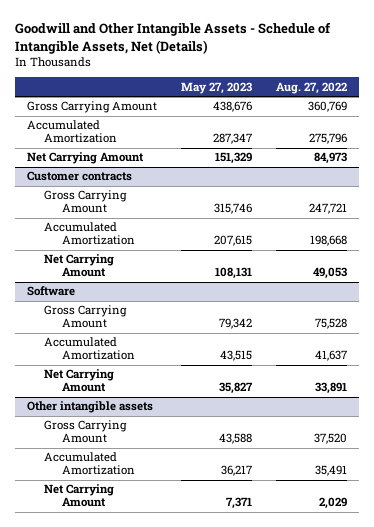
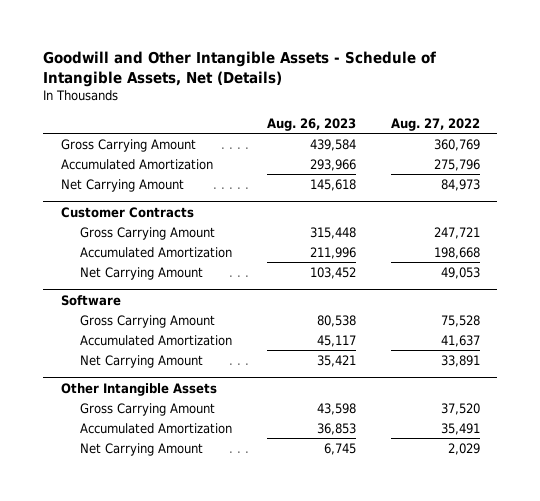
[181,81,253,94] May 27, 2023 -> none
none -> [266,117,356,131] Aug. 26, 2023
[27,171,133,182] Customer contracts -> [60,206,194,218] Customer Contracts
[27,401,154,414] Other intangible assets -> [60,382,217,396] Other Intangible Assets

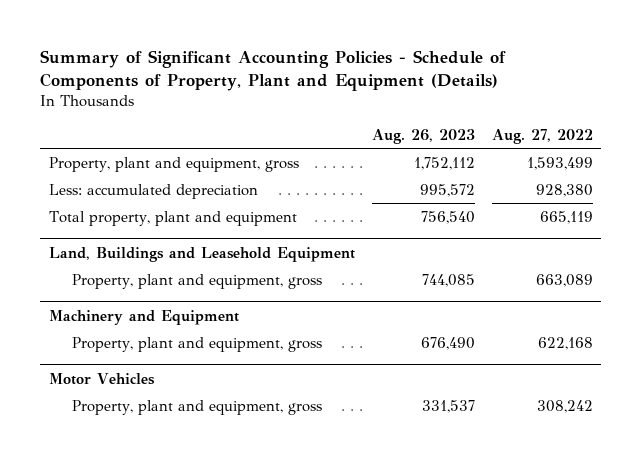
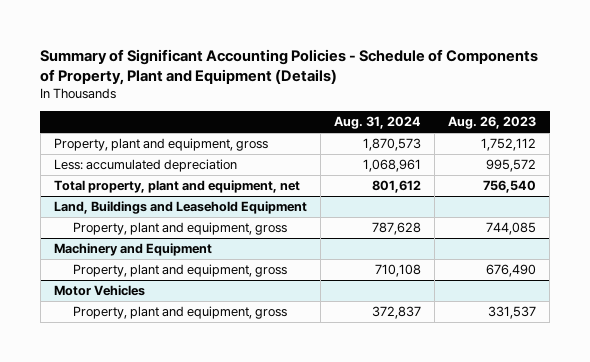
[491,128,593,144] Aug. 27, 2022 -> none
none -> [333,116,421,130] Aug. 31, 2024
[48,210,297,226] Total property, plant and equipment -> [53,180,300,194] Total property, plant and equipment, net

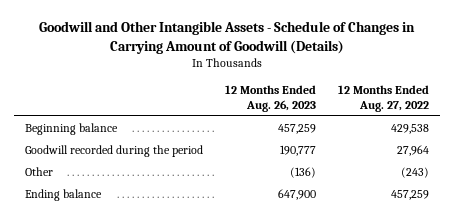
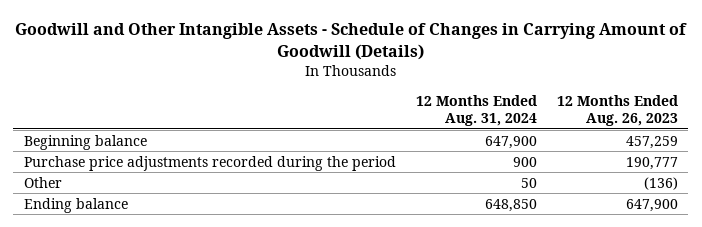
[337,84,429,112] 12 Months Ended Aug. 27, 2022 -> none
none -> [415,95,537,127] 12 Months Ended Aug. 31, 2024
[24,144,203,157] Goodwill recorded during the period -> [23,155,396,171] Purchase price adjustments recorded during the period

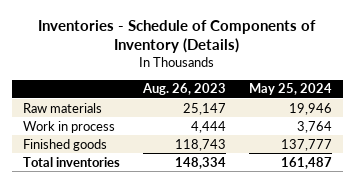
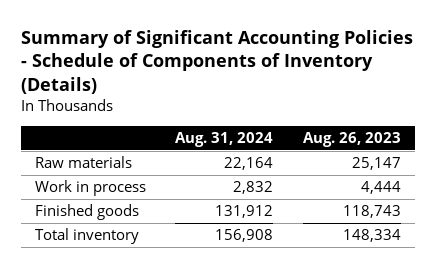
[38,19,317,54] Inventories - Schedule of Components of Inventory (Details) -> [20,29,413,94] Summary of Significant Accounting Policies - Schedule of Components of Inventory (Details)
[248,83,332,96] May 25, 2024 -> none
none -> [175,132,274,148] Aug. 31, 2024
[23,156,121,167] Total inventories -> [35,228,140,245] Total inventory

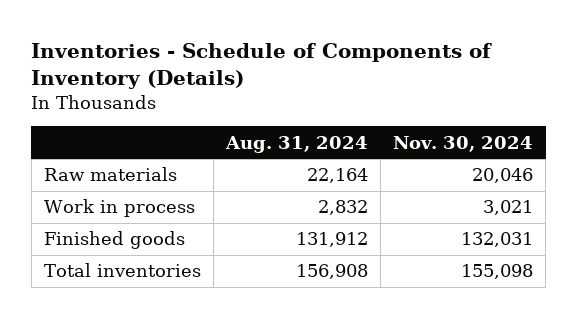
[20,29,413,94] Summary of Significant Accounting Policies - Schedule of Components of Inventory (Details) -> [31,43,493,90] Inventories - Schedule of Components of Inventory (Details)
[302,132,401,148] Aug. 26, 2023 -> none
none -> [393,135,534,152] Nov. 30, 2024
[35,228,140,245] Total inventory -> [43,263,201,278] Total inventories

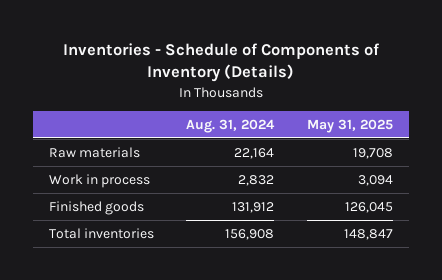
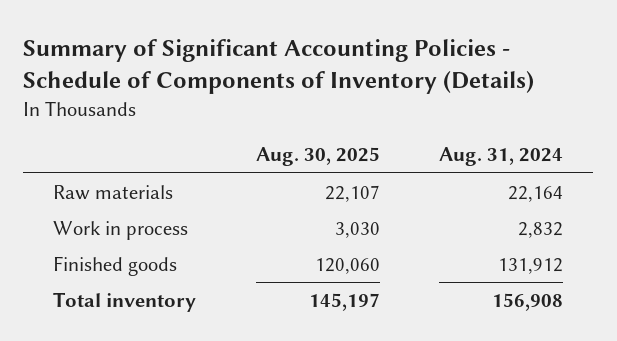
[62,43,380,83] Inventories - Schedule of Components of Inventory (Details) -> [23,38,535,94] Summary of Significant Accounting Policies - Schedule of Components of Inventory (Details)
[306,118,393,133] May 31, 2025 -> none
none -> [255,147,380,167] Aug. 30, 2025
[49,227,155,239] Total inventories -> [53,291,197,312] Total inventory

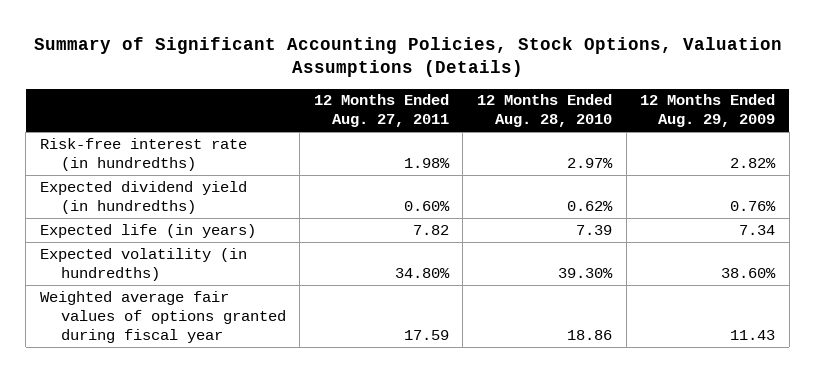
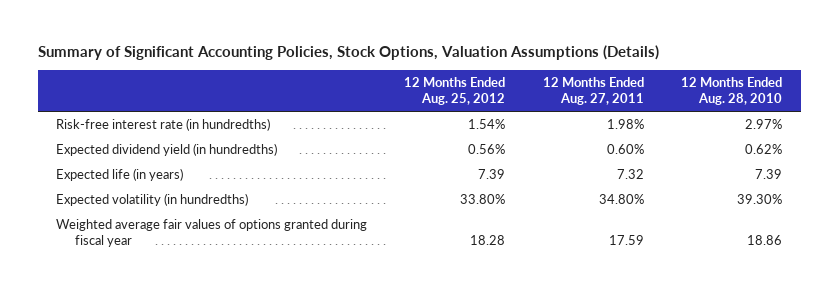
[640,94,776,128] 12 Months Ended Aug. 29, 2009 -> none
none -> [404,76,506,105] 12 Months Ended Aug. 25, 2012
[412,224,449,235] 7.82 -> [616,169,644,180] 7.32

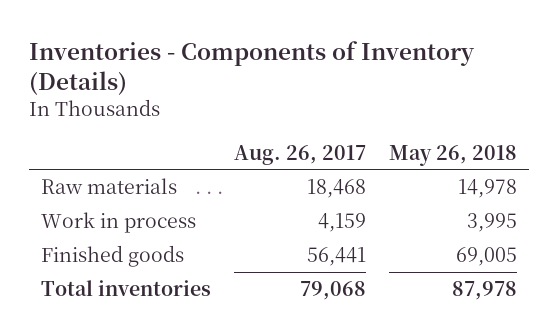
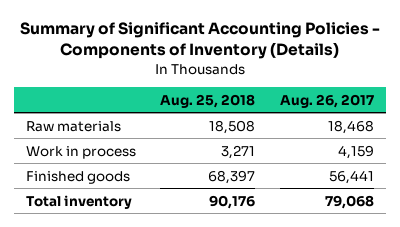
[29,40,476,95] Inventories - Components of Inventory (Details) -> [19,22,380,60] Summary of Significant Accounting Policies - Components of Inventory (Details)
[389,144,518,166] May 26, 2018 -> none
none -> [160,93,256,108] Aug. 25, 2018
[40,279,211,296] Total inventories -> [25,194,132,209] Total inventory

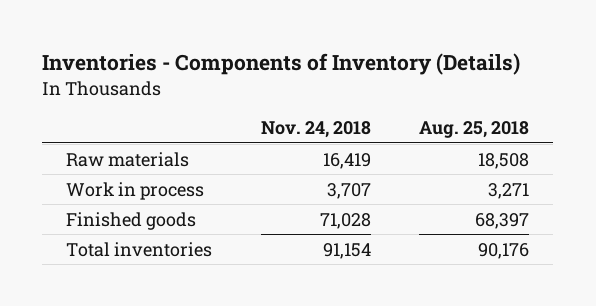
[19,22,380,60] Summary of Significant Accounting Policies - Components of Inventory (Details) -> [42,53,521,76] Inventories - Components of Inventory (Details)
[280,93,375,108] Aug. 26, 2017 -> none
none -> [260,121,371,139] Nov. 24, 2018
[25,194,132,209] Total inventory -> [66,241,213,257] Total inventories

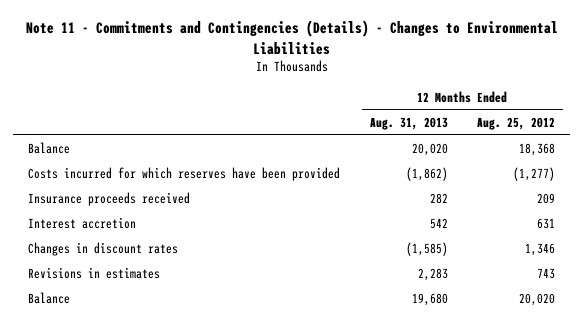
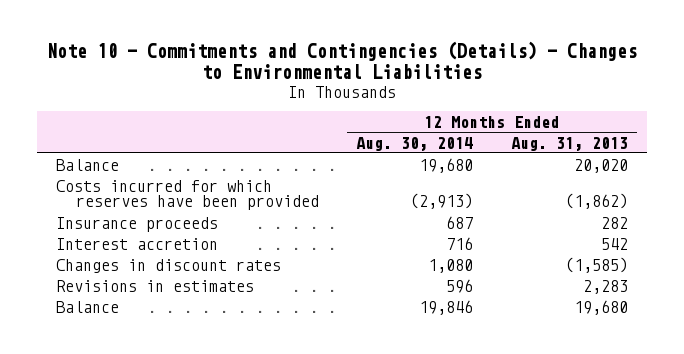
[25,20,558,55] Note 11 - Commitments and Contingencies (Details) - Changes to Environmental Liabilities -> [46,41,637,80] Note 10 - Commitments and Contingencies (Details) - Changes to Environmental Liabilities
[477,116,556,130] Aug. 25, 2012 -> none
none -> [356,136,474,151] Aug. 30, 2014
[27,192,190,207] Insurance proceeds received -> [55,216,218,232] Insurance proceeds

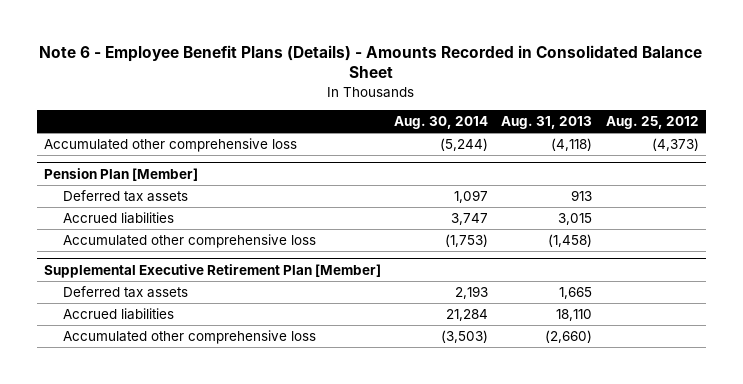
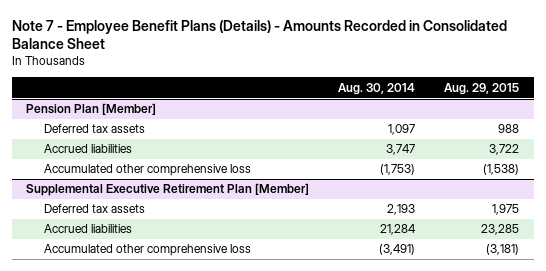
[39,44,703,79] Note 6 - Employee Benefit Plans (Details) - Amounts Recorded in Consolidated Balance Sheet -> [12,19,508,50] Note 7 - Employee Benefit Plans (Details) - Amounts Recorded in Consolidated Balance Sheet
[501,116,593,130] Aug. 31, 2013 -> none
[605,116,699,130] Aug. 25, 2012 -> none
none -> [444,82,520,95] Aug. 29, 2015
[43,138,297,153] Accumulated other comprehensive loss -> none
[441,330,489,344] (3,503) -> [379,244,416,256] (3,491)

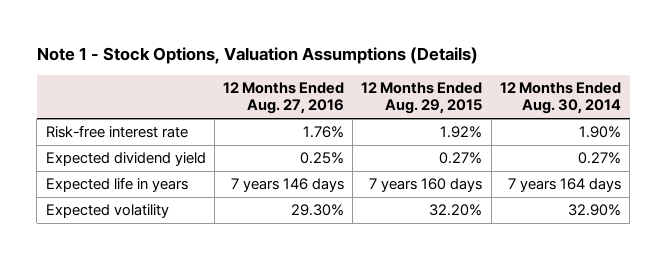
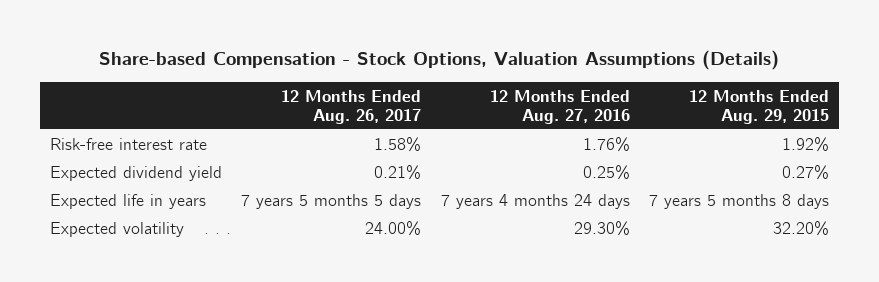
[36,46,478,64] Note 1 - Stock Options, Valuation Assumptions (Details) -> [99,50,780,71] Share-based Compensation - Stock Options, Valuation Assumptions (Details)
[499,81,621,115] 12 Months Ended Aug. 30, 2014 -> none
none -> [281,89,422,124] 12 Months Ended Aug. 26, 2017
[230,178,344,193] 7 years 146 days -> [440,193,630,209] 7 years 4 months 24 days
[369,178,483,193] 7 years 160 days -> [649,193,830,209] 7 years 5 months 8 days

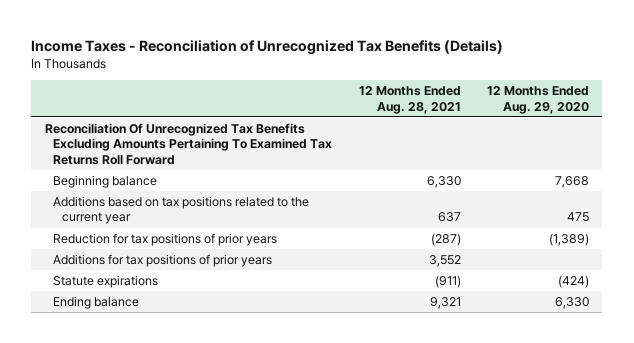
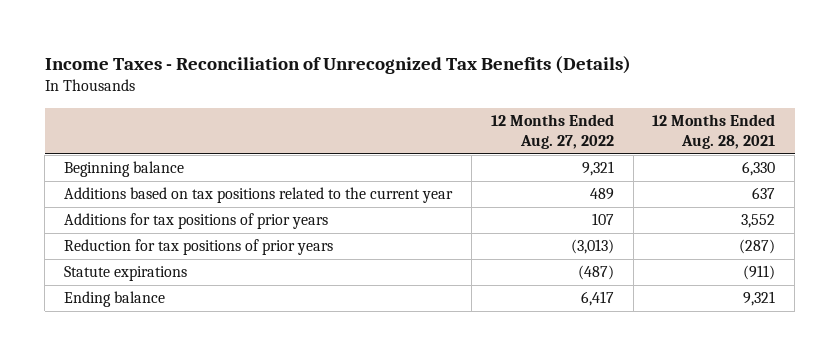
[487,86,590,114] 12 Months Ended Aug. 29, 2020 -> none
none -> [490,113,614,150] 12 Months Ended Aug. 27, 2022
[44,123,333,165] Reconciliation Of Unrecognized Tax Benefits Excluding Amounts Pertaining To Examined Tax Returns Roll Forward -> none
[53,233,278,247] Reduction for tax positions of prior years -> [64,239,334,256] Reduction for tax positions of prior years

